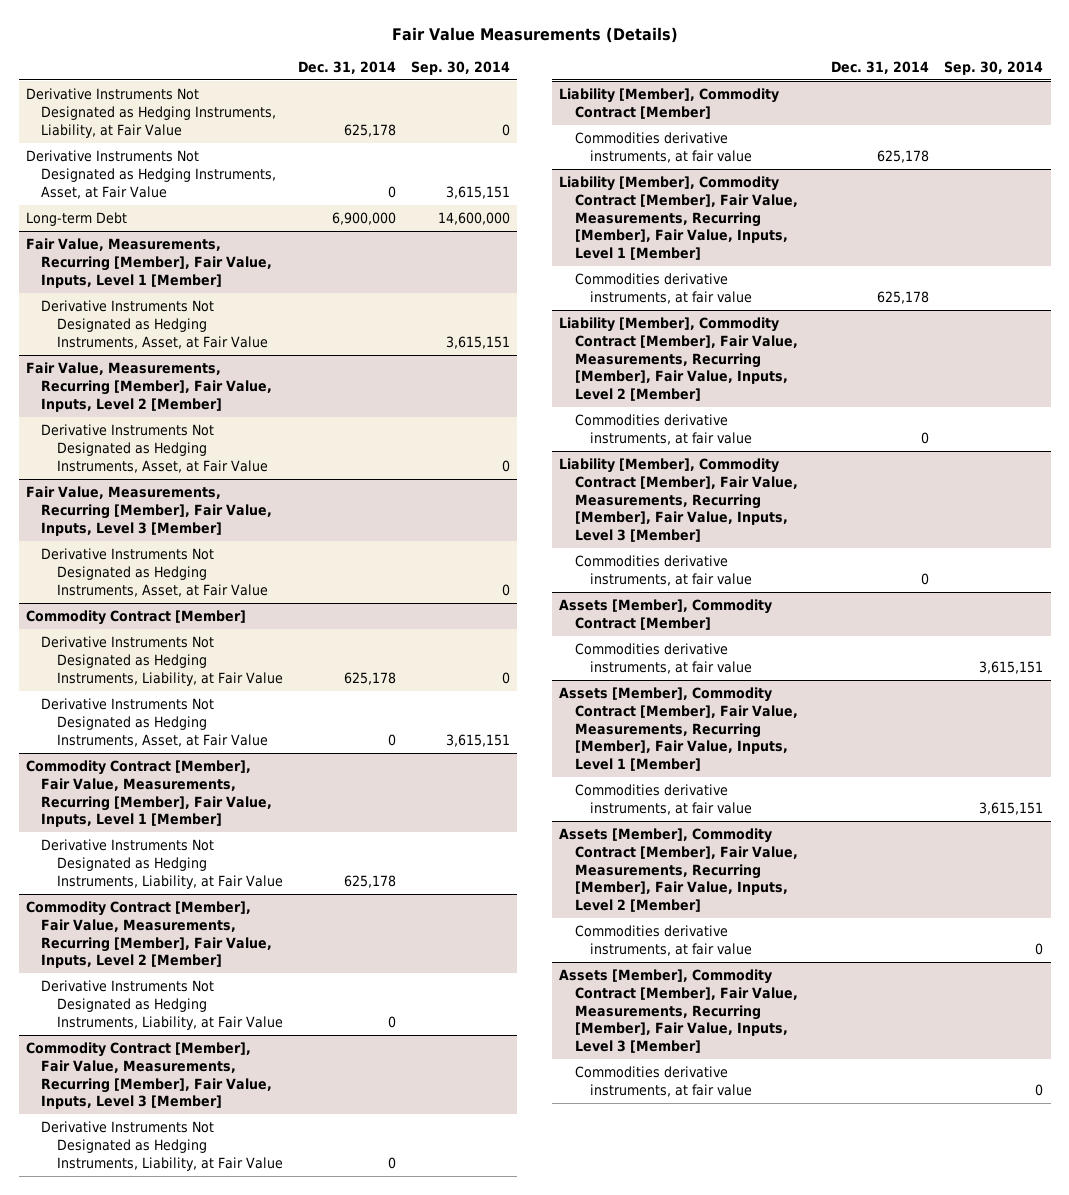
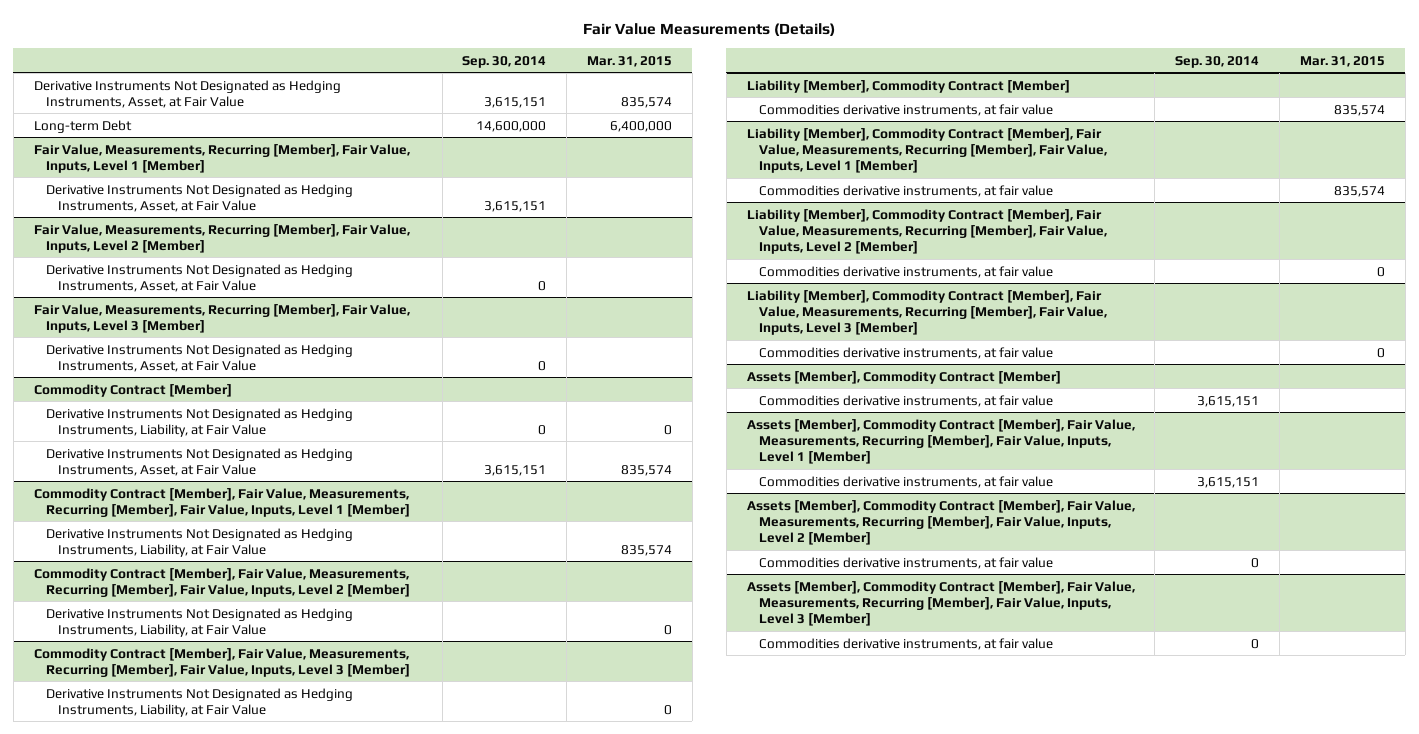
[297,60,396,74] Dec. 31, 2014 -> none
none -> [586,55,672,67] Mar. 31, 2015
[26,88,277,138] Derivative Instruments Not Designated as Hedging Instruments, Liability, at Fair Value -> none

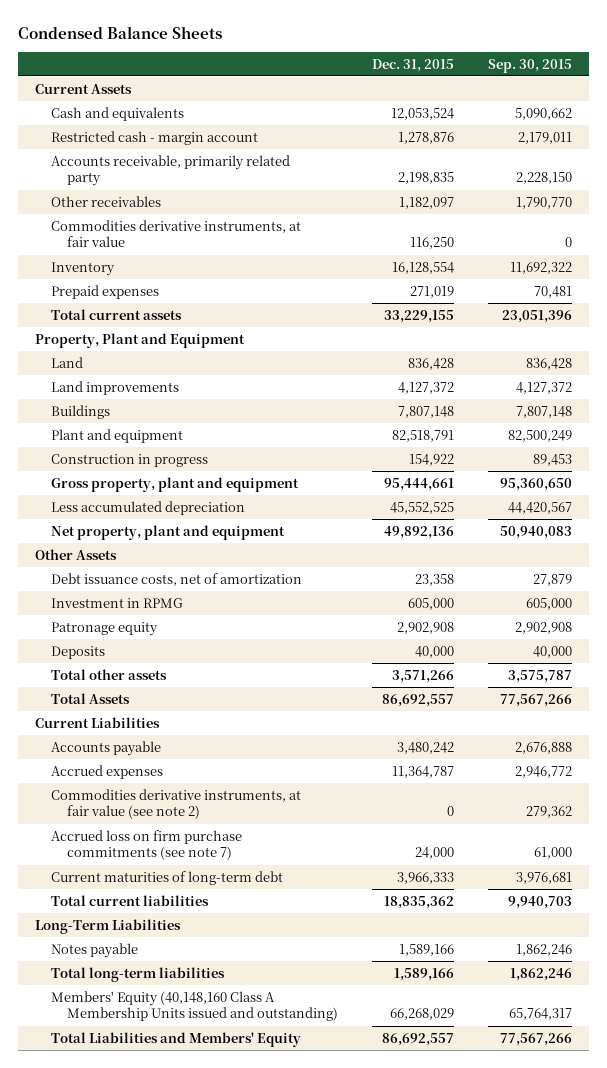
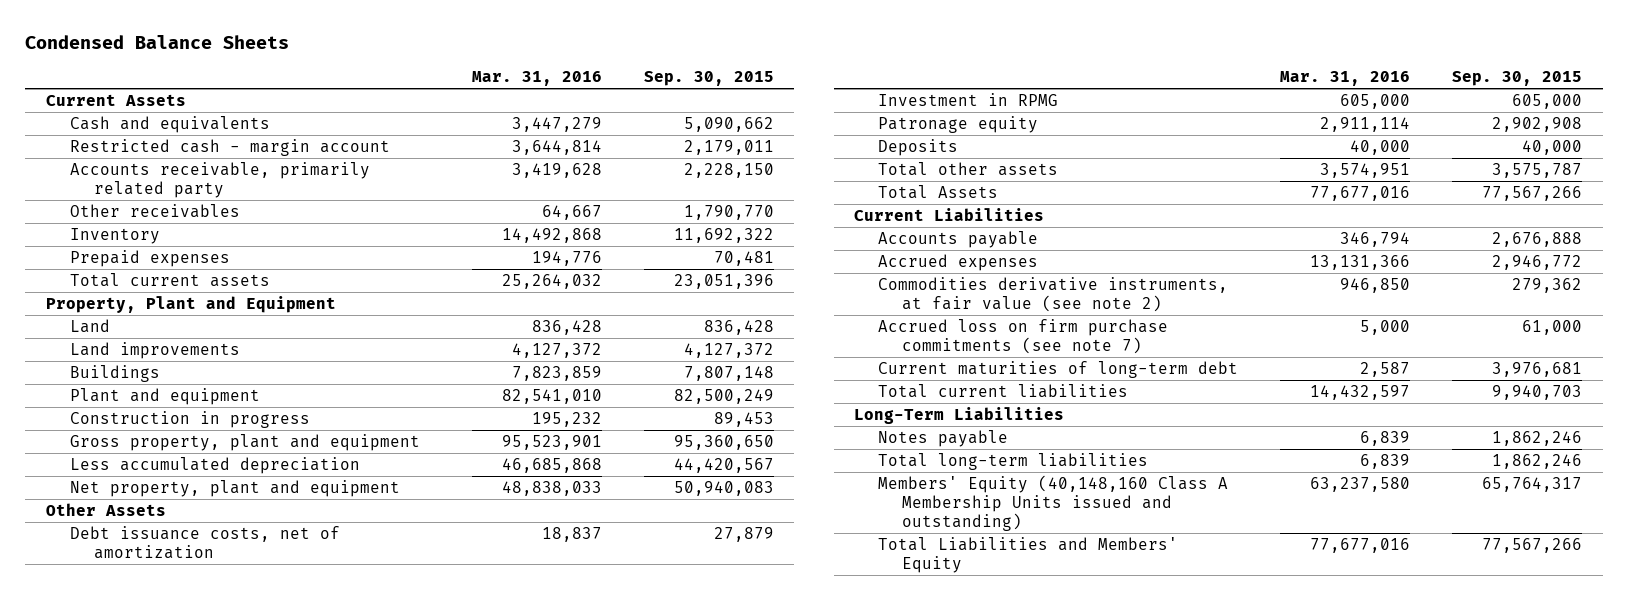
[371,58,454,72] Dec. 31, 2015 -> none
none -> [471,71,602,87] Mar. 31, 2016
[51,219,302,248] Commodities derivative instruments, at fair value -> none

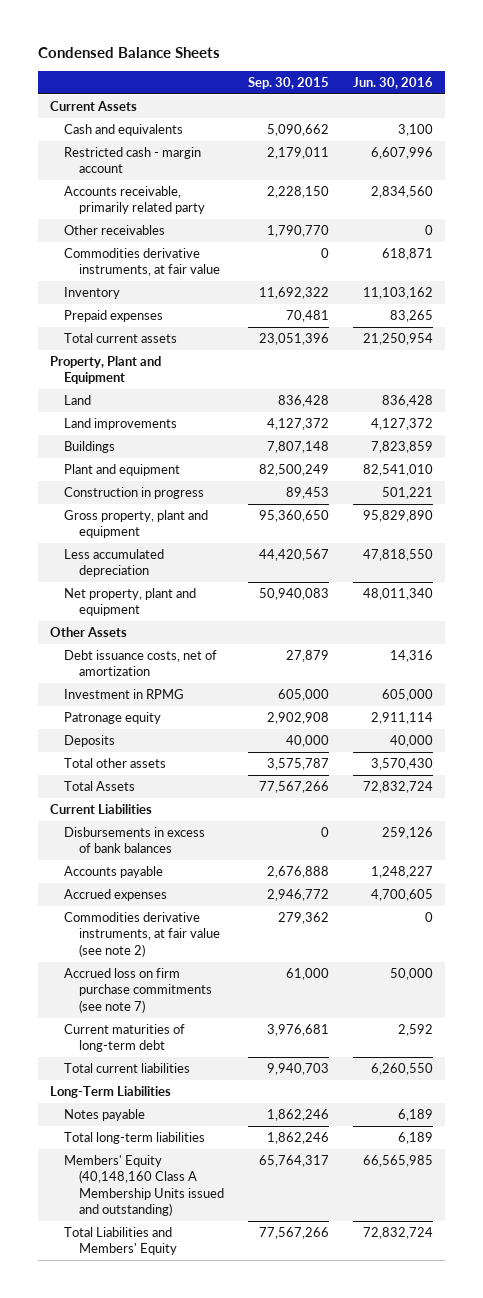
[471,71,602,87] Mar. 31, 2016 -> none
none -> [352,77,433,90] Jun. 30, 2016
none -> [64,248,220,277] Commodities derivative instruments, at fair value
none -> [64,827,206,854] Disbursements in excess of bank balances

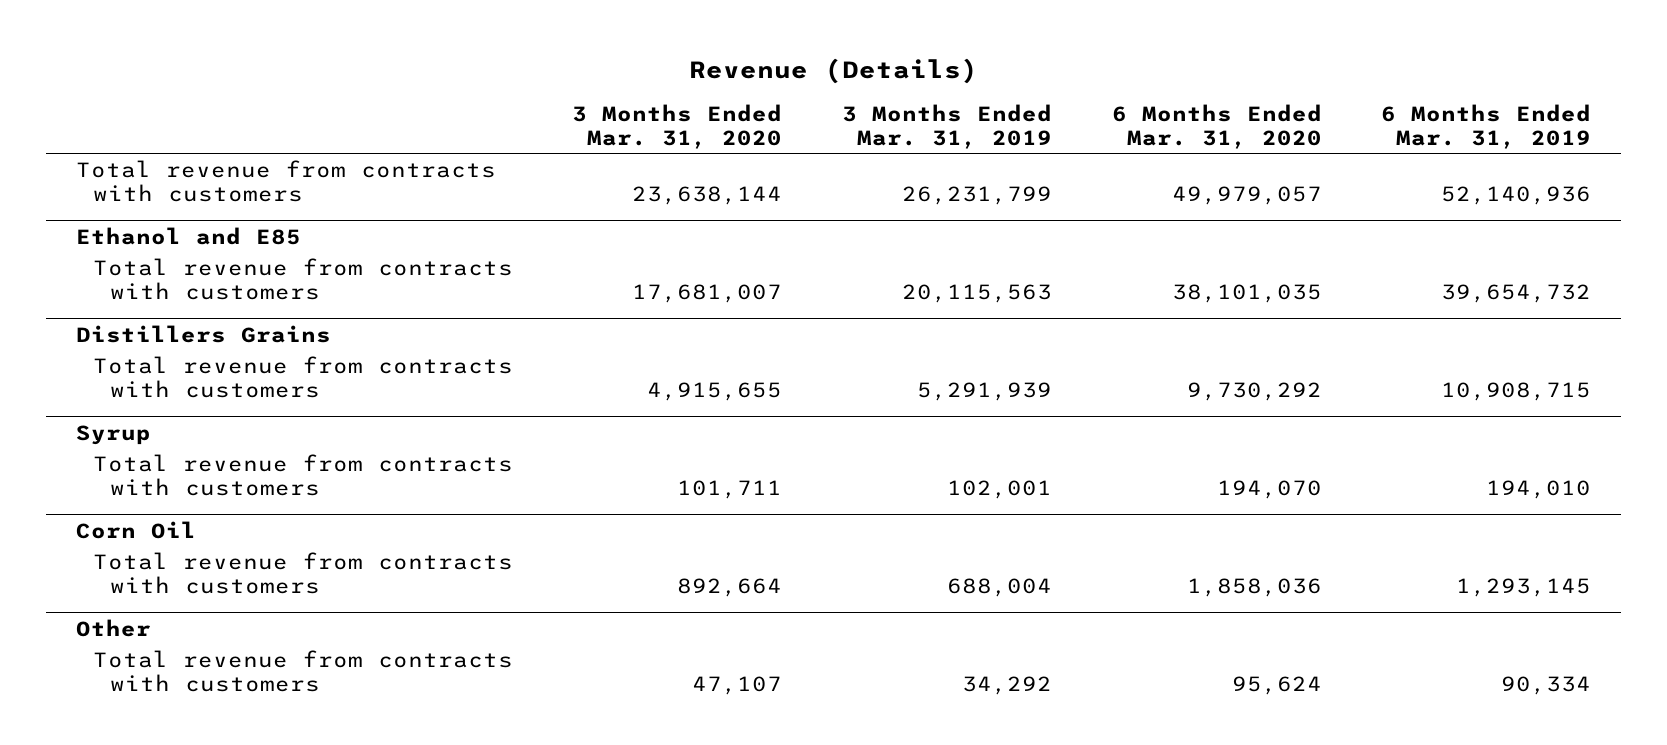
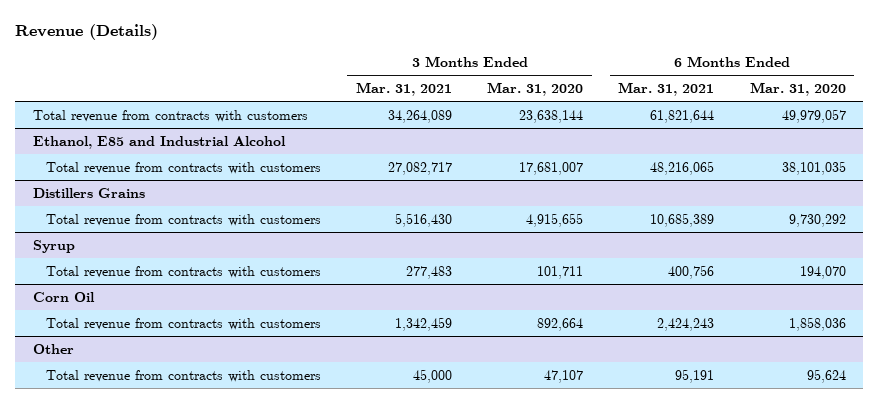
[842,103,1053,149] 3 Months Ended Mar. 31, 2019 -> none
[1381,103,1592,149] 6 Months Ended Mar. 31, 2019 -> none
none -> [356,81,453,96] Mar. 31, 2021
none -> [618,81,715,96] Mar. 31, 2021
[75,226,301,245] Ethanol and E85 -> [32,135,286,149] Ethanol, E85 and Industrial Alcohol

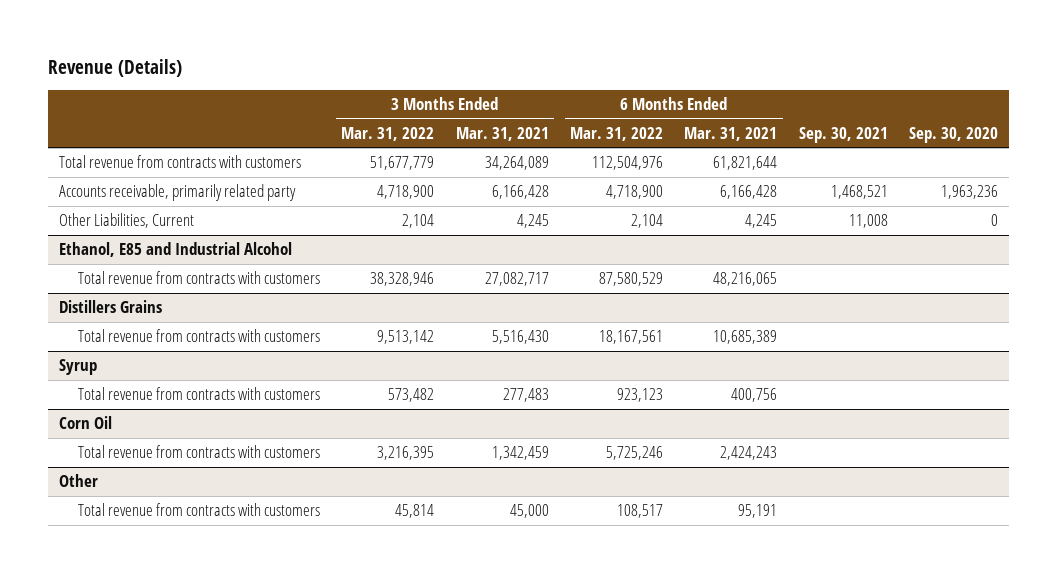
[487,81,584,96] Mar. 31, 2020 -> none
[749,81,846,96] Mar. 31, 2020 -> none
none -> [341,126,435,141] Mar. 31, 2022
none -> [569,126,663,141] Mar. 31, 2022
none -> [798,126,888,143] Sep. 30, 2021
none -> [908,126,998,143] Sep. 30, 2020
none -> [58,184,296,202] Accounts receivable, primarily related party
none -> [58,213,194,229] Other Liabilities, Current

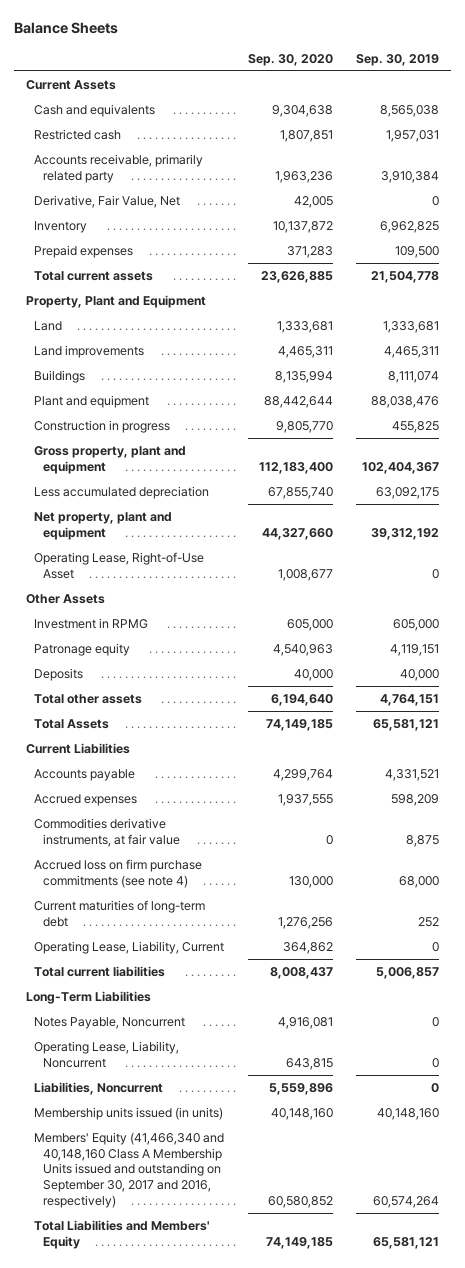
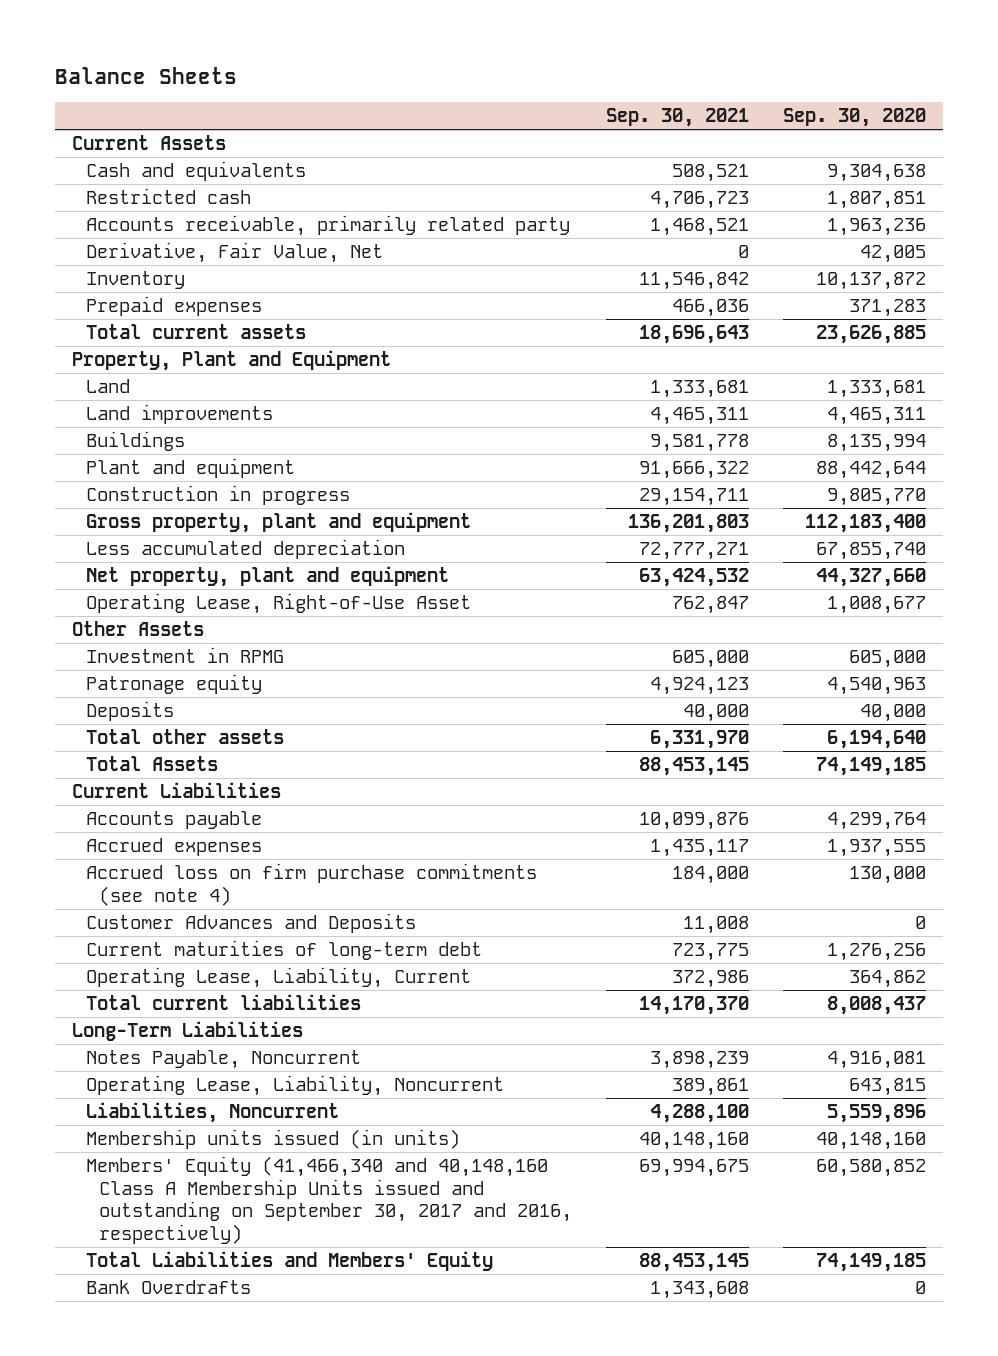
[356,53,440,66] Sep. 30, 2019 -> none
none -> [606,107,750,127] Sep. 30, 2021
[34,817,181,847] Commodities derivative instruments, at fair value -> none
none -> [85,913,416,934] Customer Advances and Deposits
none -> [85,1280,251,1295] Bank Overdrafts

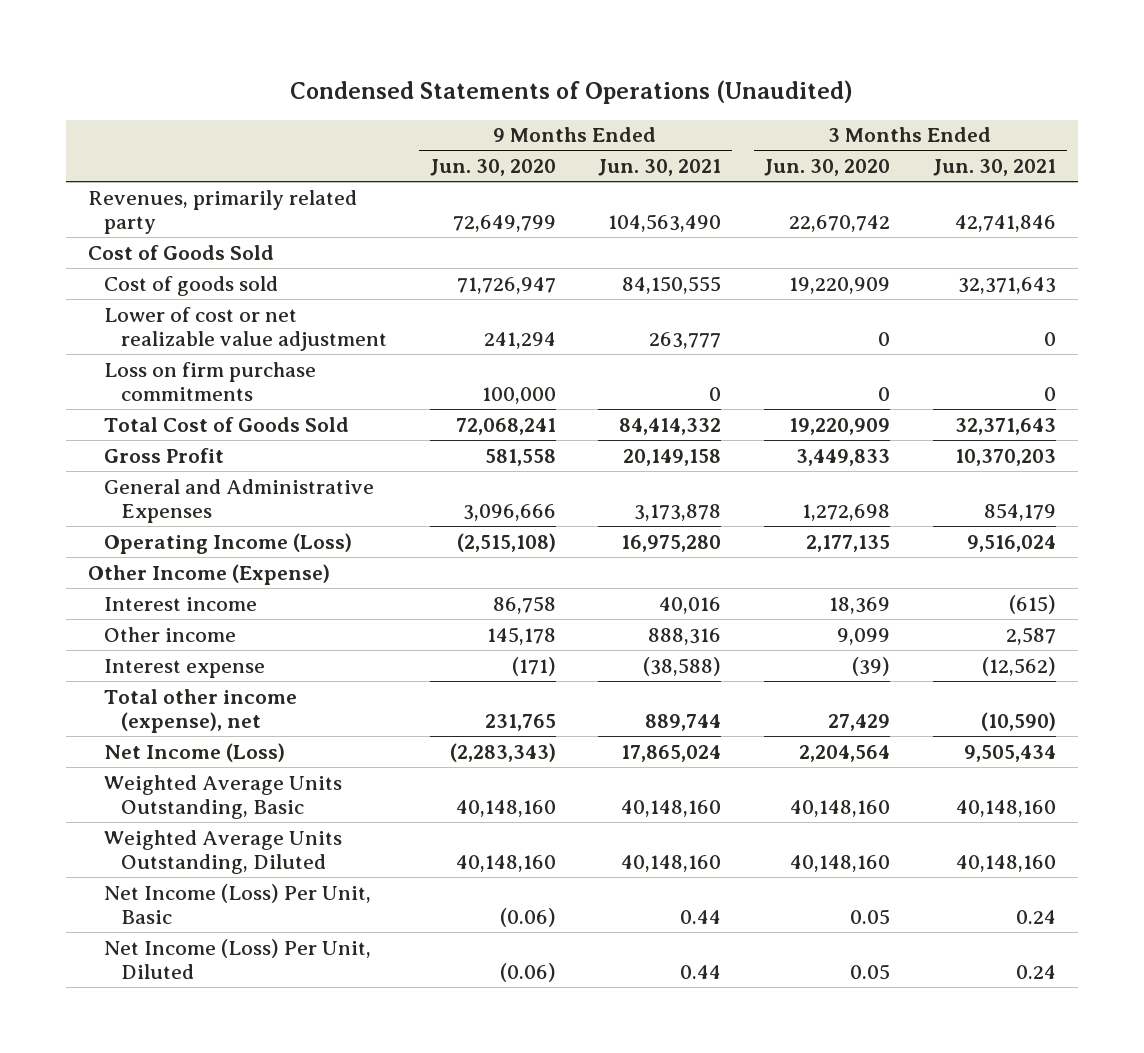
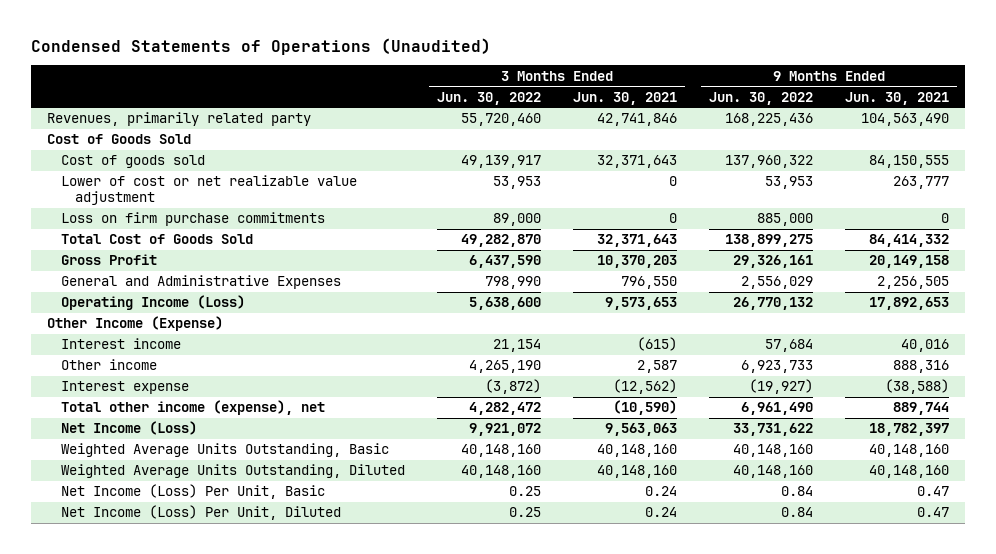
[429,159,556,177] Jun. 30, 2020 -> none
[764,159,891,177] Jun. 30, 2020 -> none
none -> [436,91,541,105] Jun. 30, 2022
none -> [709,91,814,105] Jun. 30, 2022
[634,503,722,521] 3,173,878 -> [877,276,950,290] 2,256,505
[984,502,1057,521] 854,179 -> [620,276,677,290] 796,550
[621,534,722,552] 16,975,280 -> [869,297,950,311] 17,892,653
[967,534,1057,552] 9,516,024 -> [604,297,677,311] 9,573,653
[621,744,722,762] 17,865,024 -> [869,423,950,437] 18,782,397
[964,744,1057,762] 9,505,434 -> [604,423,677,437] 9,563,063
[680,909,722,924] 0.44 -> [917,486,950,497] 0.47
[680,964,722,979] 0.44 -> [917,507,950,518] 0.47

